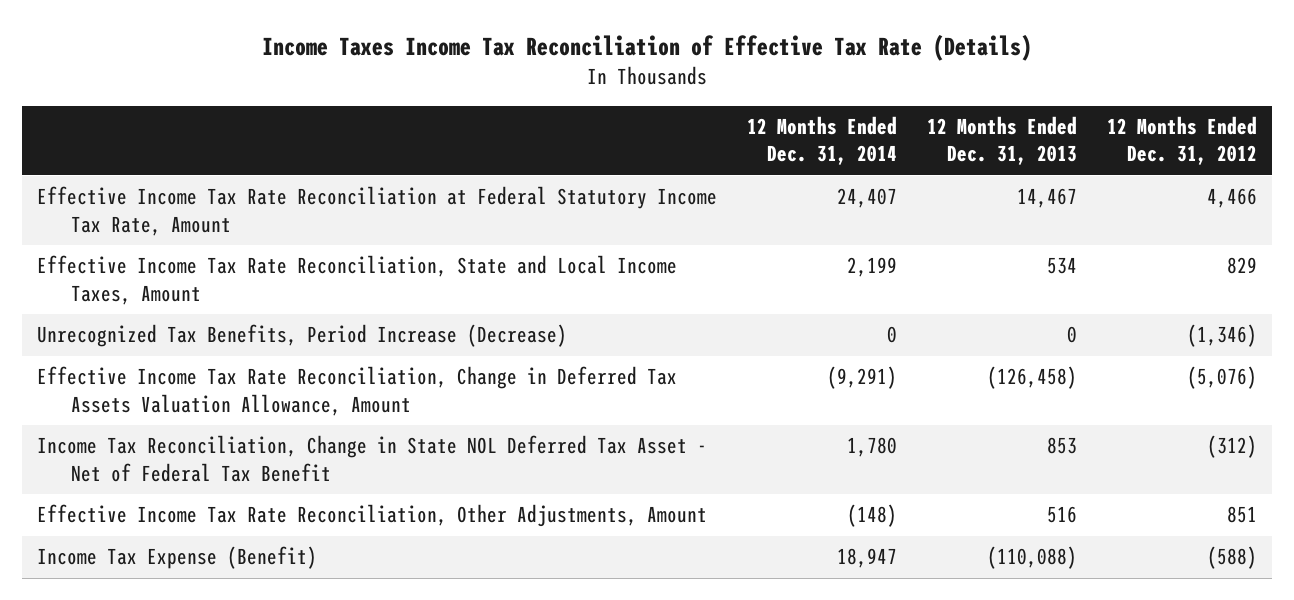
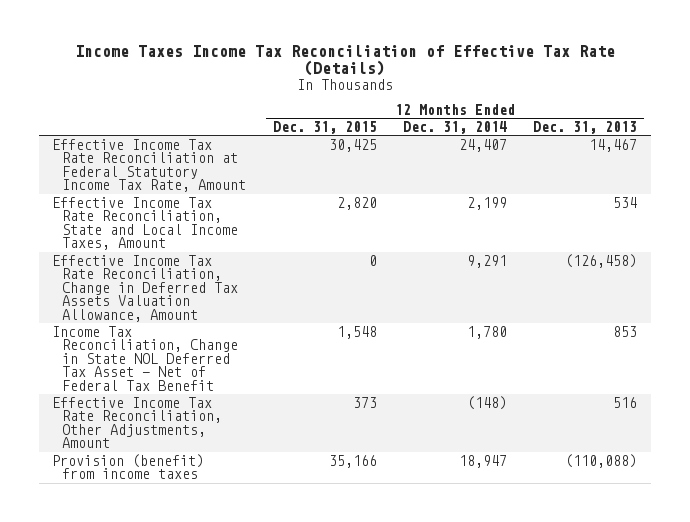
[1106,116,1257,166] 12 Months Ended Dec. 31, 2012 -> none
none -> [272,121,377,135] Dec. 31, 2015
[36,324,567,348] Unrecognized Tax Benefits, Period Increase (Decrease) -> none
[826,366,897,390] (9,291) -> [467,254,508,268] 9,291
[36,546,317,570] Income Tax Expense (Benefit) -> [52,453,205,480] Provision (benefit) from income taxes

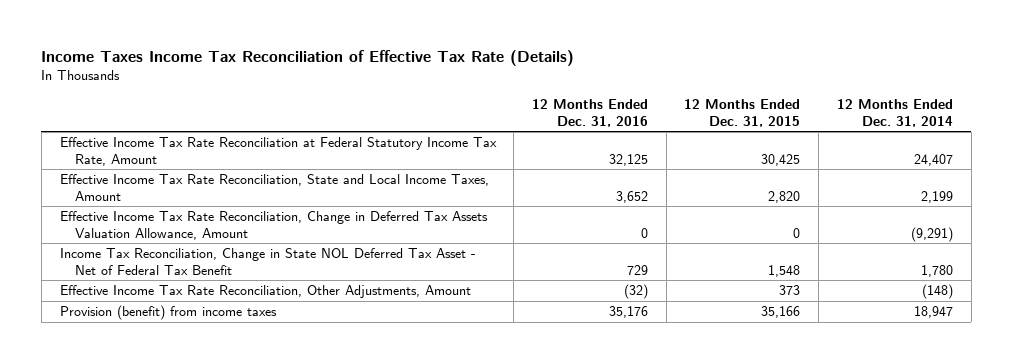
[533,121,638,135] Dec. 31, 2013 -> none
none -> [531,99,648,127] 12 Months Ended Dec. 31, 2016
[467,254,508,268] 9,291 -> [910,226,953,242] (9,291)

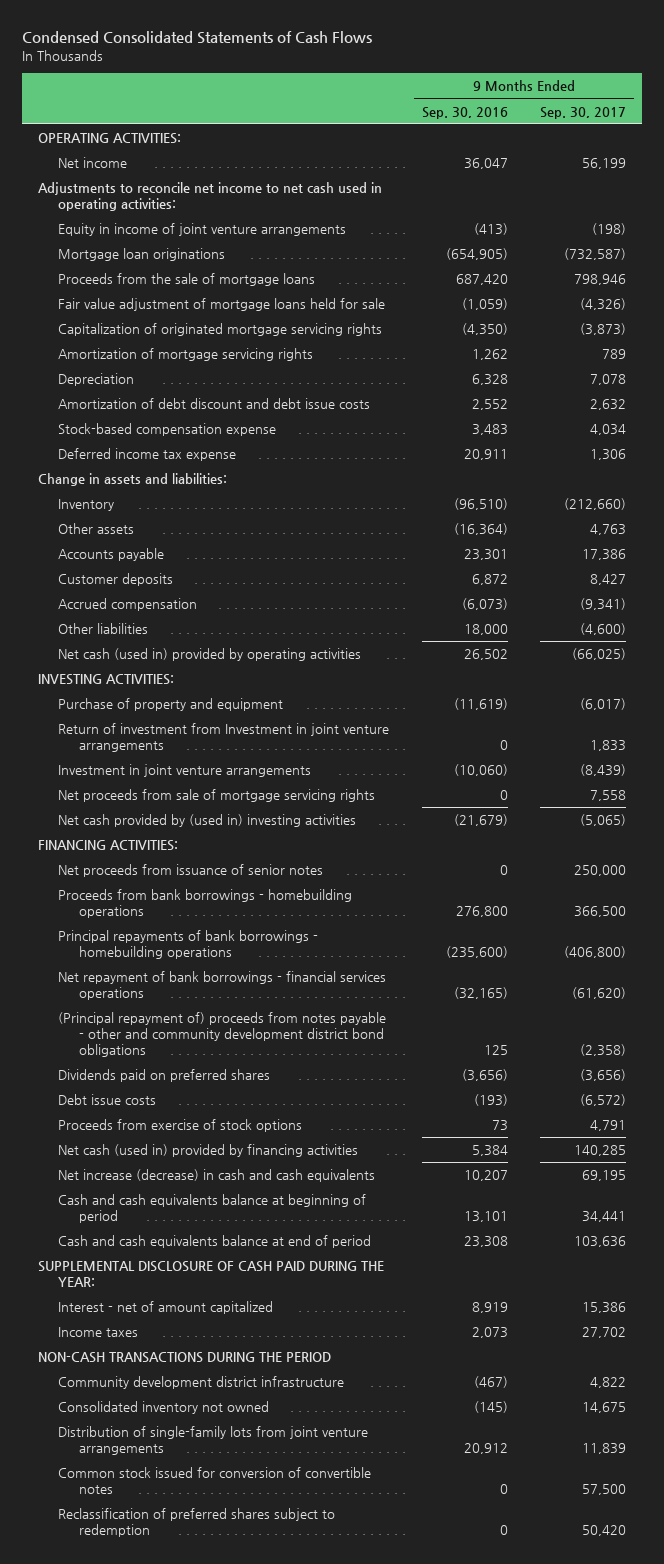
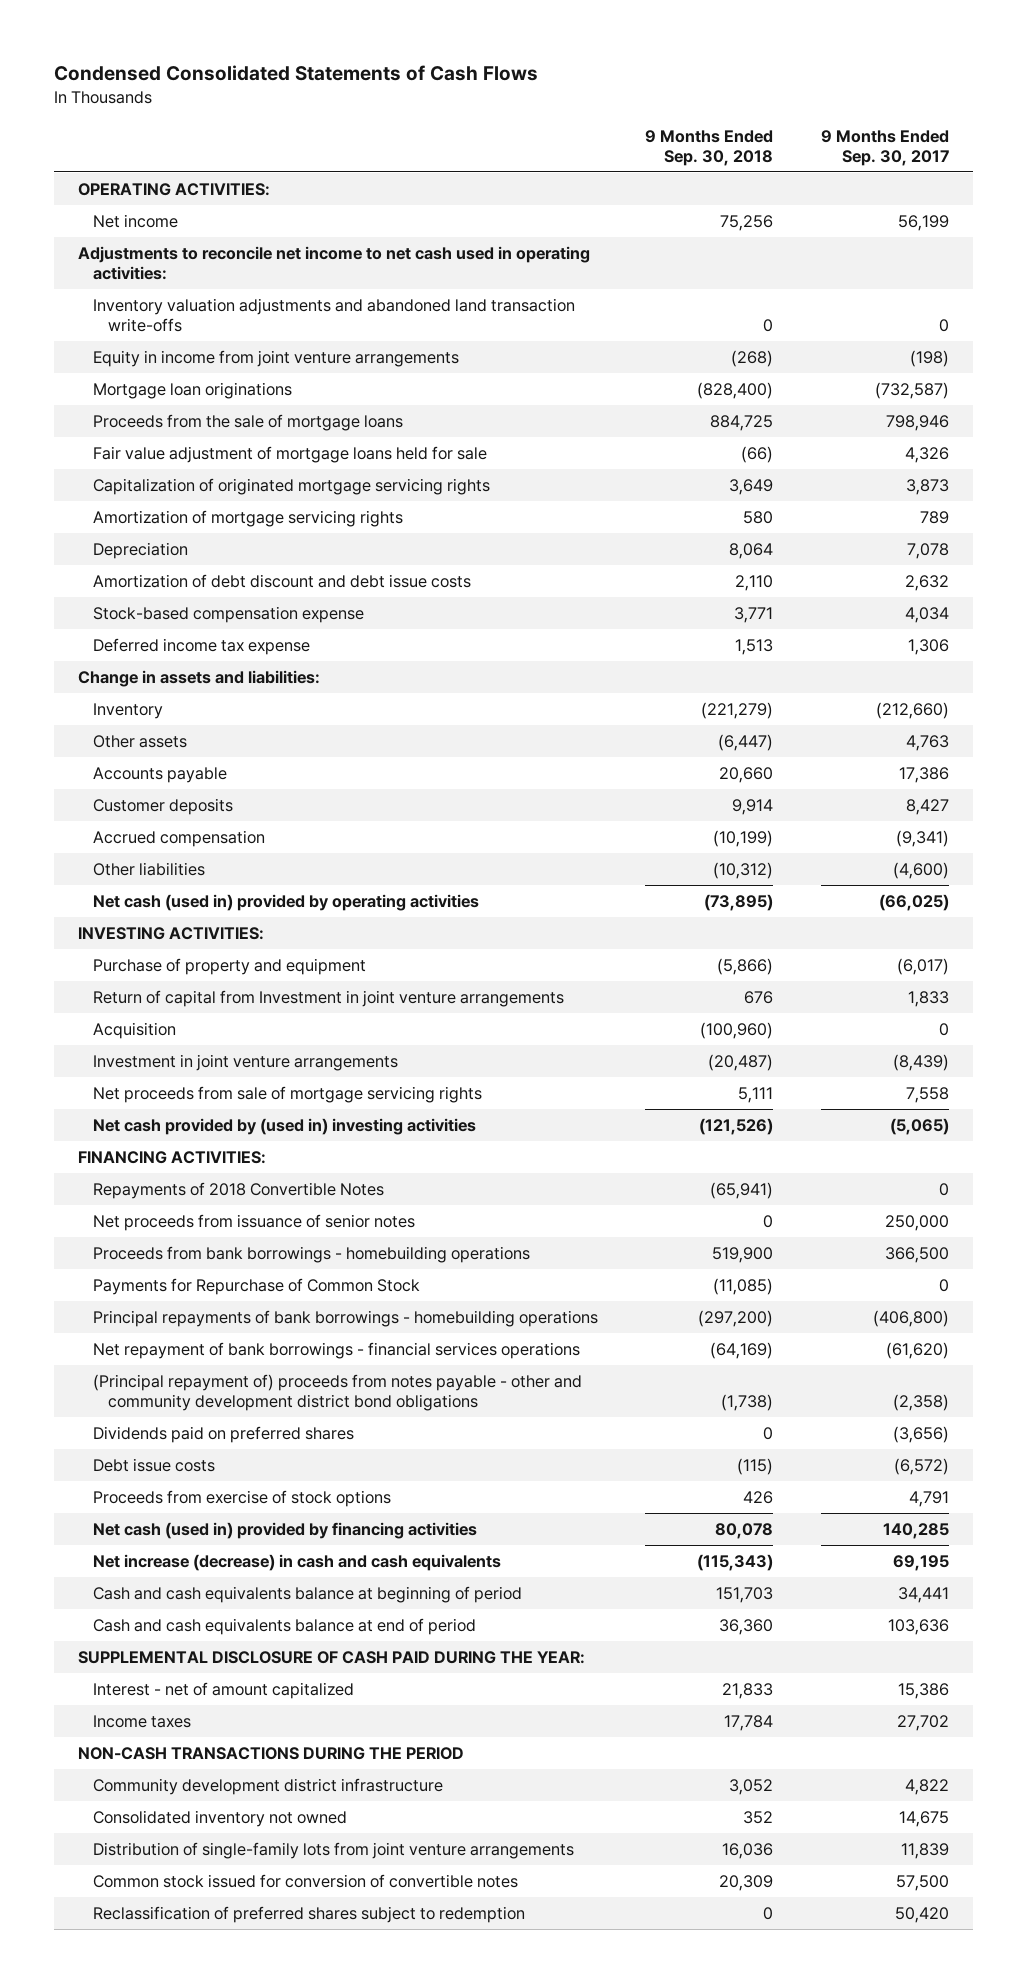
[421,106,508,119] Sep. 30, 2016 -> none
none -> [645,129,774,166] 9 Months Ended Sep. 30, 2018
none -> [92,297,575,333] Inventory valuation adjustments and abandoned land transaction write-offs
[58,223,347,237] Equity in income of joint venture arrangements -> [92,349,459,367] Equity in income from joint venture arrangements
[580,298,627,311] (4,326) -> [904,446,949,463] 4,326
[580,323,627,336] (3,873) -> [905,478,949,495] 3,873
[58,723,390,752] Return of investment from Investment in joint venture arrangements -> [92,989,564,1007] Return of capital from Investment in joint venture arrangements
none -> [92,1021,176,1039] Acquisition
none -> [92,1181,384,1199] Repayments of 2018 Convertible Notes
none -> [92,1277,420,1295] Payments for Repurchase of Common Stock

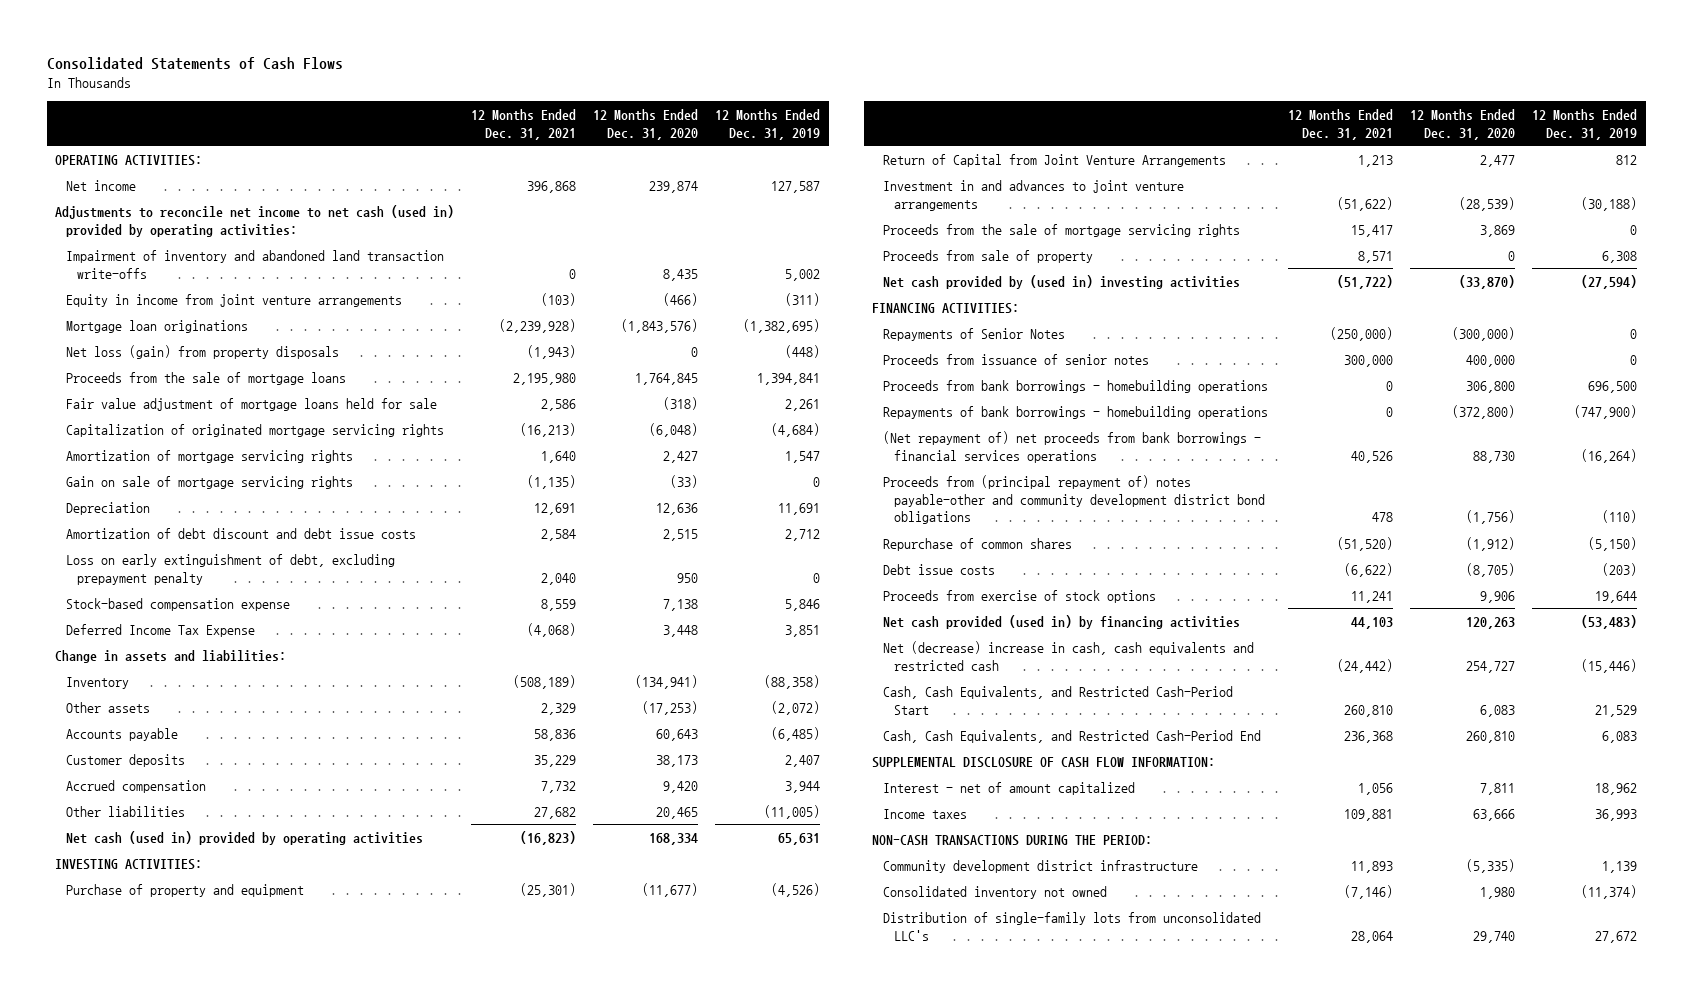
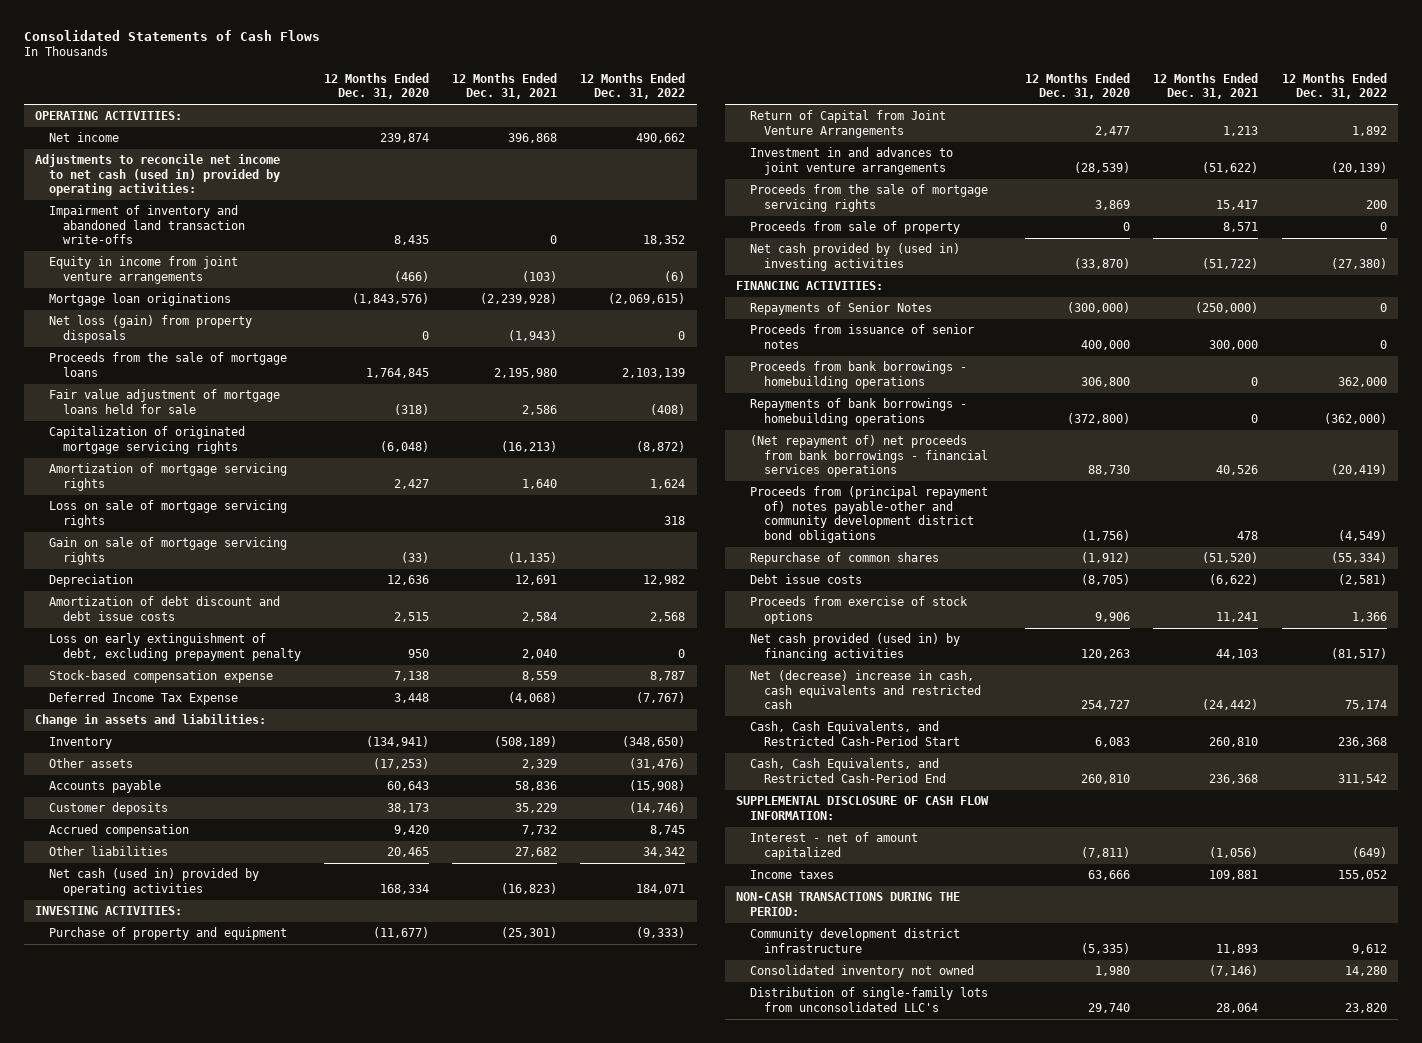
[715,108,821,140] 12 Months Ended Dec. 31, 2019 -> none
none -> [580,72,686,100] 12 Months Ended Dec. 31, 2022
none -> [49,500,288,528] Loss on sale of mortgage servicing rights
[1358,782,1394,795] 1,056 -> [1209,846,1259,858] (1,056)
[1480,782,1516,795] 7,811 -> [1081,846,1131,858] (7,811)

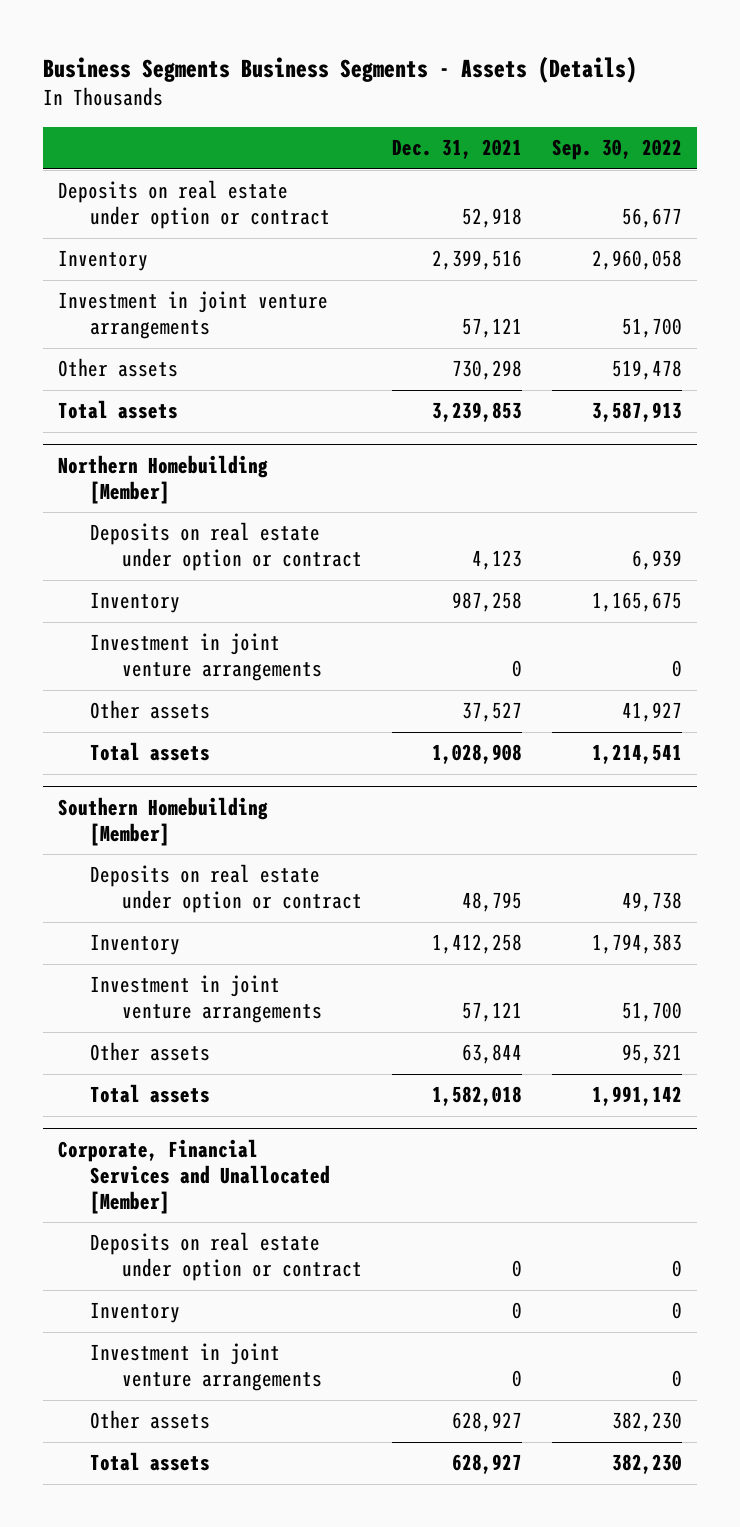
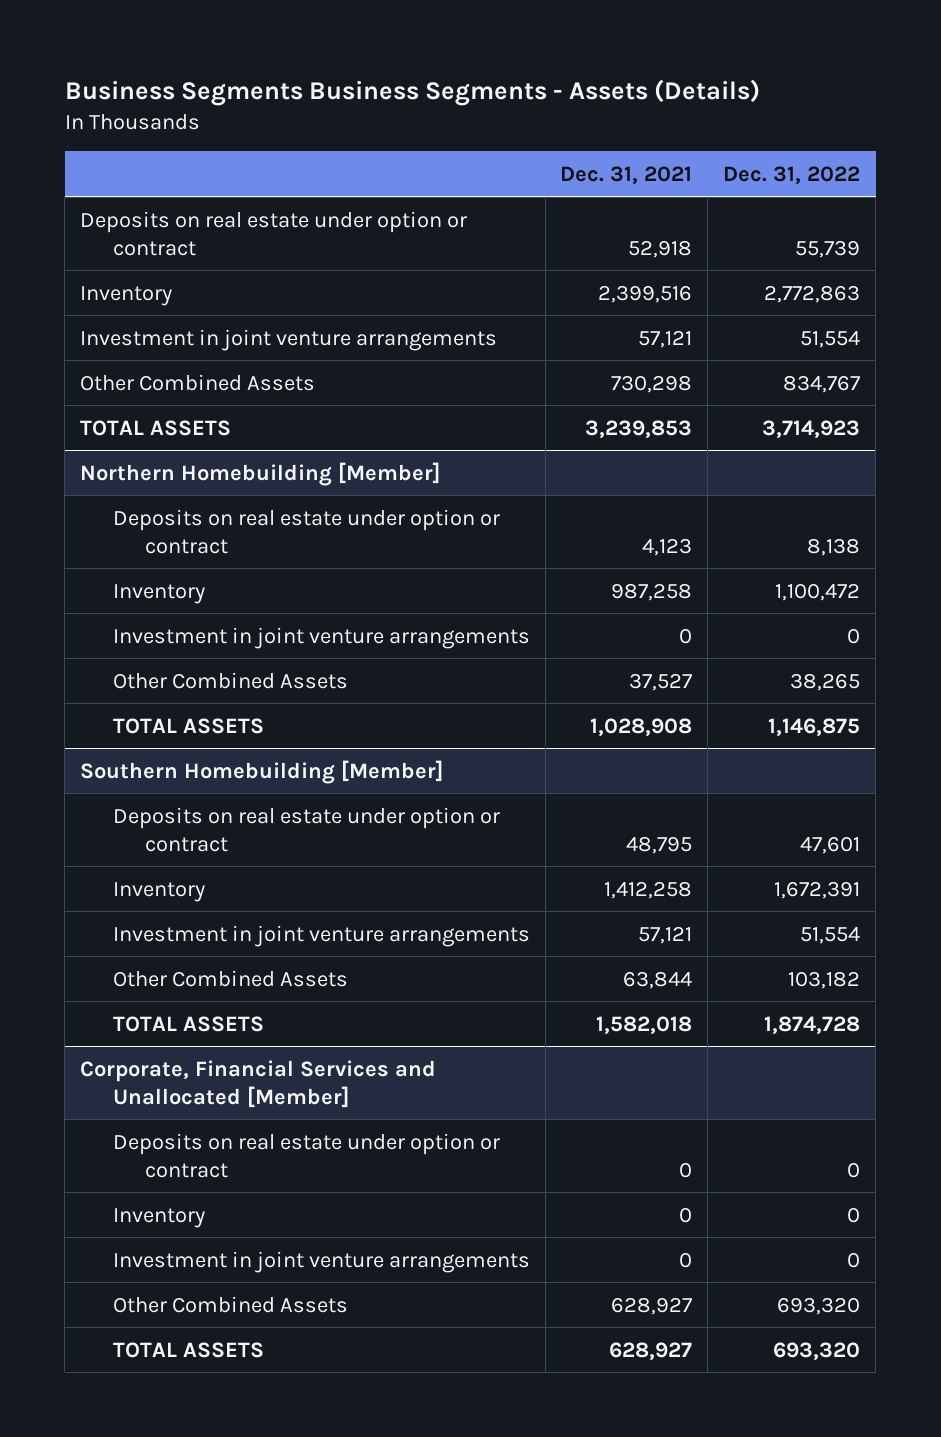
[551,139,682,161] Sep. 30, 2022 -> none
none -> [723,165,861,184] Dec. 31, 2022
[58,358,179,378] Other assets -> [80,373,316,391] Other Combined Assets
[58,400,179,420] Total assets -> [80,419,232,436] TOTAL ASSETS
[89,700,210,720] Other assets -> [112,671,348,689] Other Combined Assets
[89,742,210,762] Total assets -> [112,717,264,734] TOTAL ASSETS
[89,1042,210,1062] Other assets -> [112,969,348,987] Other Combined Assets
[89,1084,210,1104] Total assets -> [112,1015,264,1032] TOTAL ASSETS
[89,1410,210,1430] Other assets -> [112,1295,348,1313] Other Combined Assets
[89,1452,210,1472] Total assets -> [112,1341,264,1358] TOTAL ASSETS

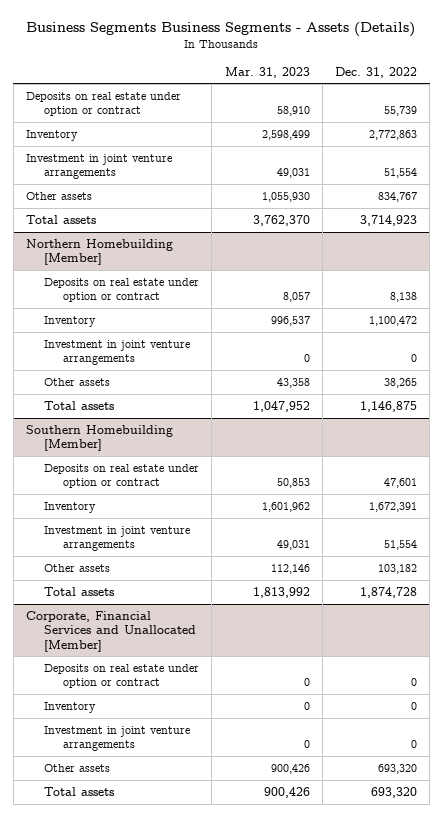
[560,165,693,184] Dec. 31, 2021 -> none
none -> [224,66,310,78] Mar. 31, 2023
[80,373,316,391] Other Combined Assets -> [25,191,92,200] Other assets
[80,419,232,436] TOTAL ASSETS -> [25,214,96,224] Total assets
[112,671,348,689] Other Combined Assets -> [44,377,111,386] Other assets
[112,717,264,734] TOTAL ASSETS -> [44,400,115,410] Total assets
[112,969,348,987] Other Combined Assets -> [44,563,111,572] Other assets
[112,1015,264,1032] TOTAL ASSETS -> [44,586,115,596] Total assets
[112,1295,348,1313] Other Combined Assets -> [44,763,111,772] Other assets
[112,1341,264,1358] TOTAL ASSETS -> [44,786,115,796] Total assets

